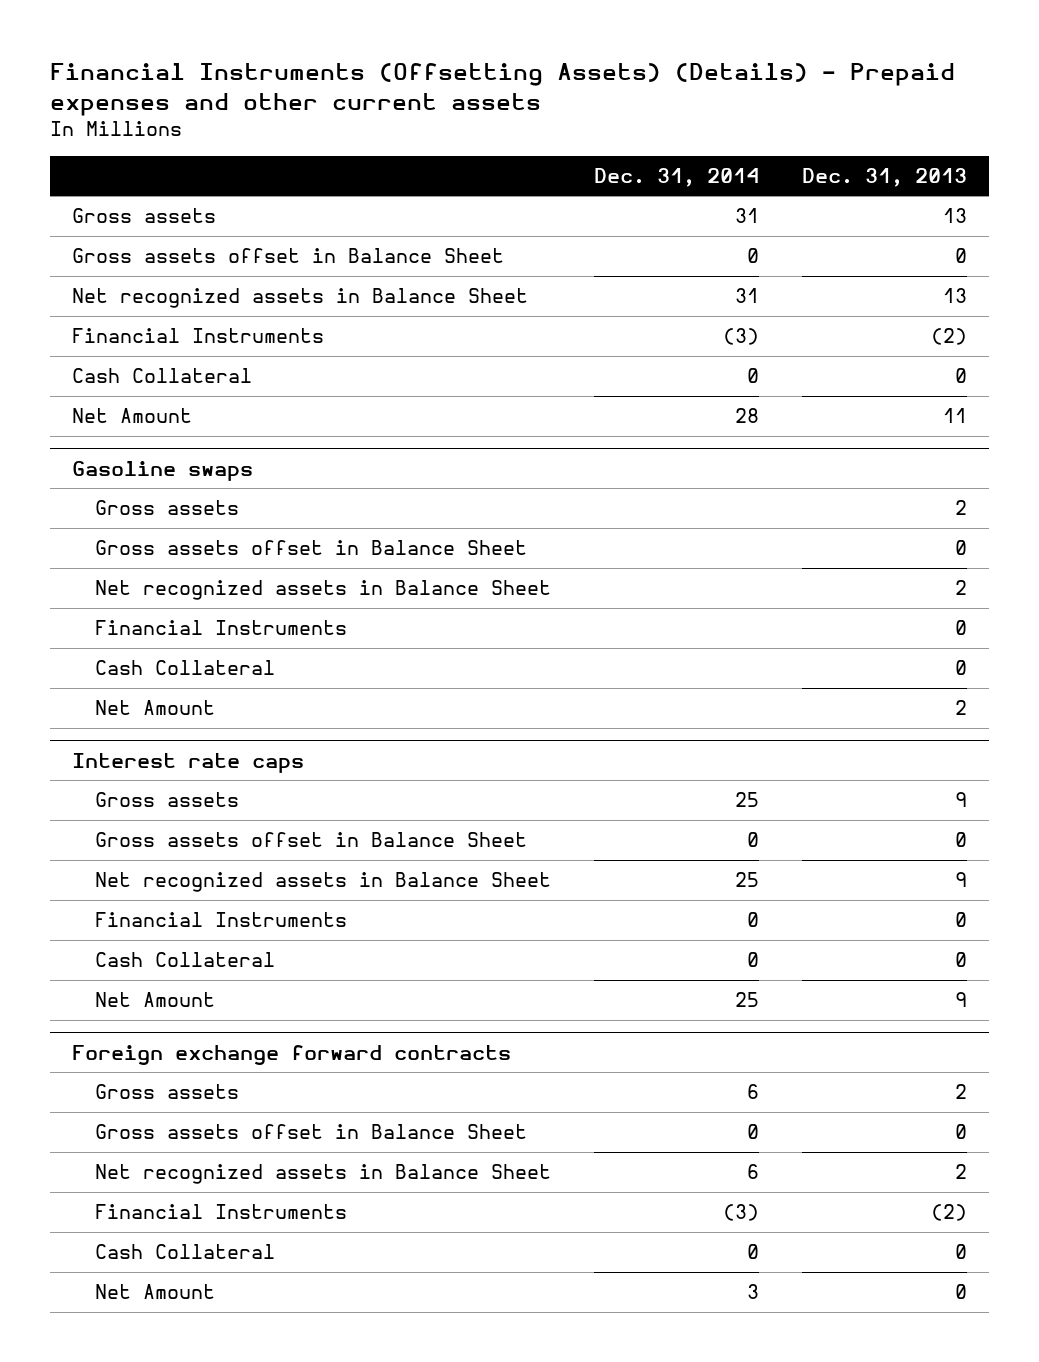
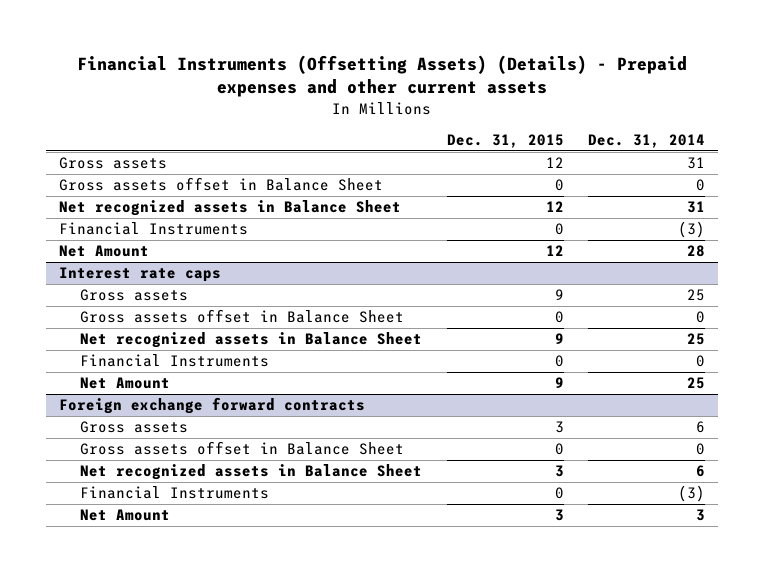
[802,167,968,187] Dec. 31, 2013 -> none
none -> [446,134,564,149] Dec. 31, 2015
[71,368,252,384] Cash Collateral -> none
[71,460,253,481] Gasoline swaps -> none
[94,500,239,516] Gross assets -> none
[94,540,527,556] Gross assets offset in Balance Sheet -> none
[94,580,551,601] Net recognized assets in Balance Sheet -> none
[94,620,347,636] Financial Instruments -> none
[94,660,275,676] Cash Collateral -> none
[94,700,215,716] Net Amount -> none
[94,952,275,968] Cash Collateral -> none
[94,1244,275,1260] Cash Collateral -> none

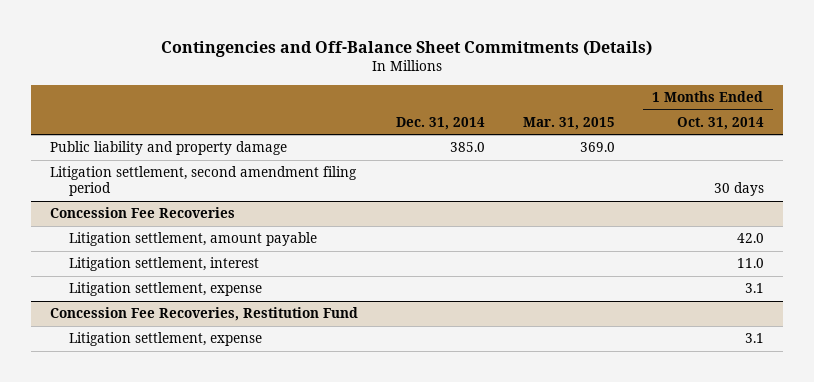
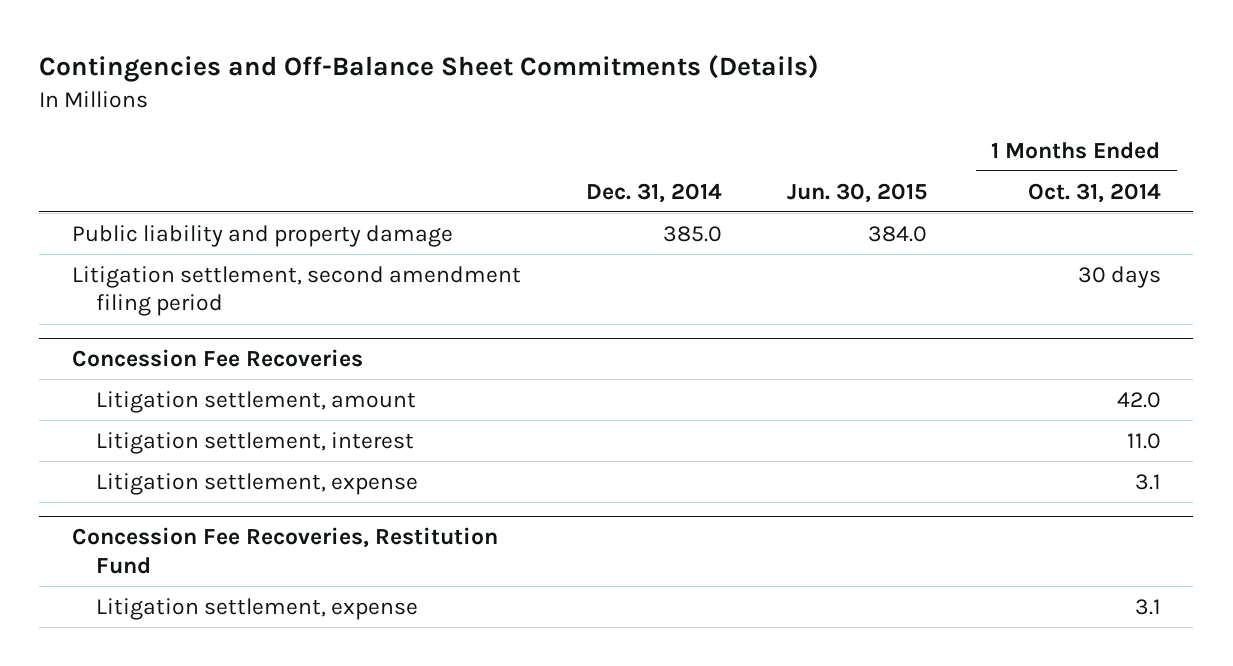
[522,117,615,131] Mar. 31, 2015 -> none
none -> [786,182,927,203] Jun. 30, 2015
[68,232,317,247] Litigation settlement, amount payable -> [95,390,416,413] Litigation settlement, amount

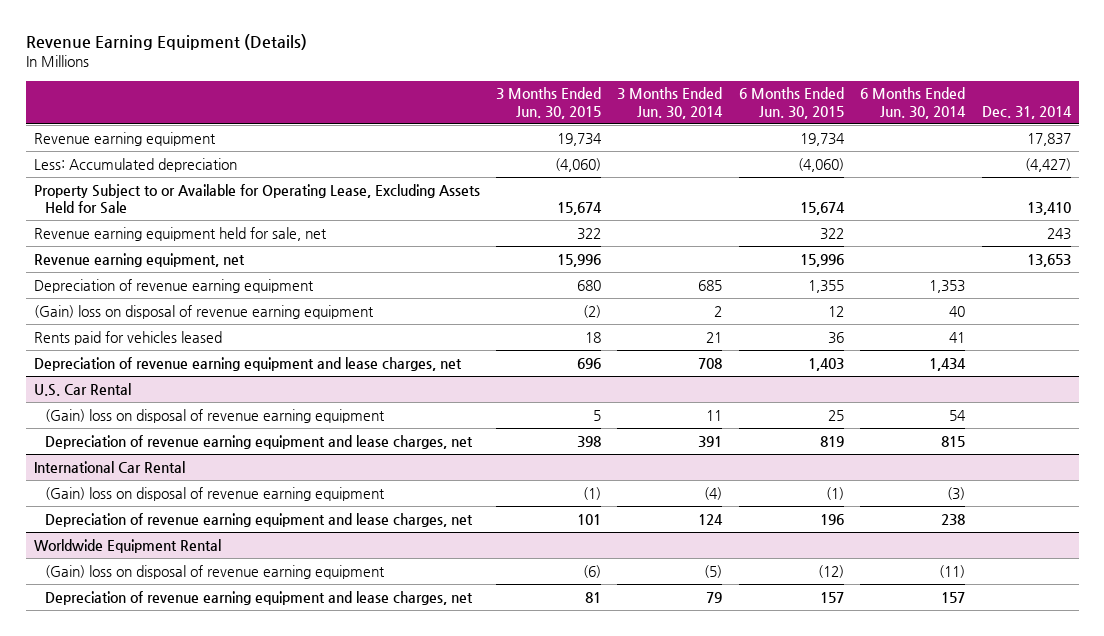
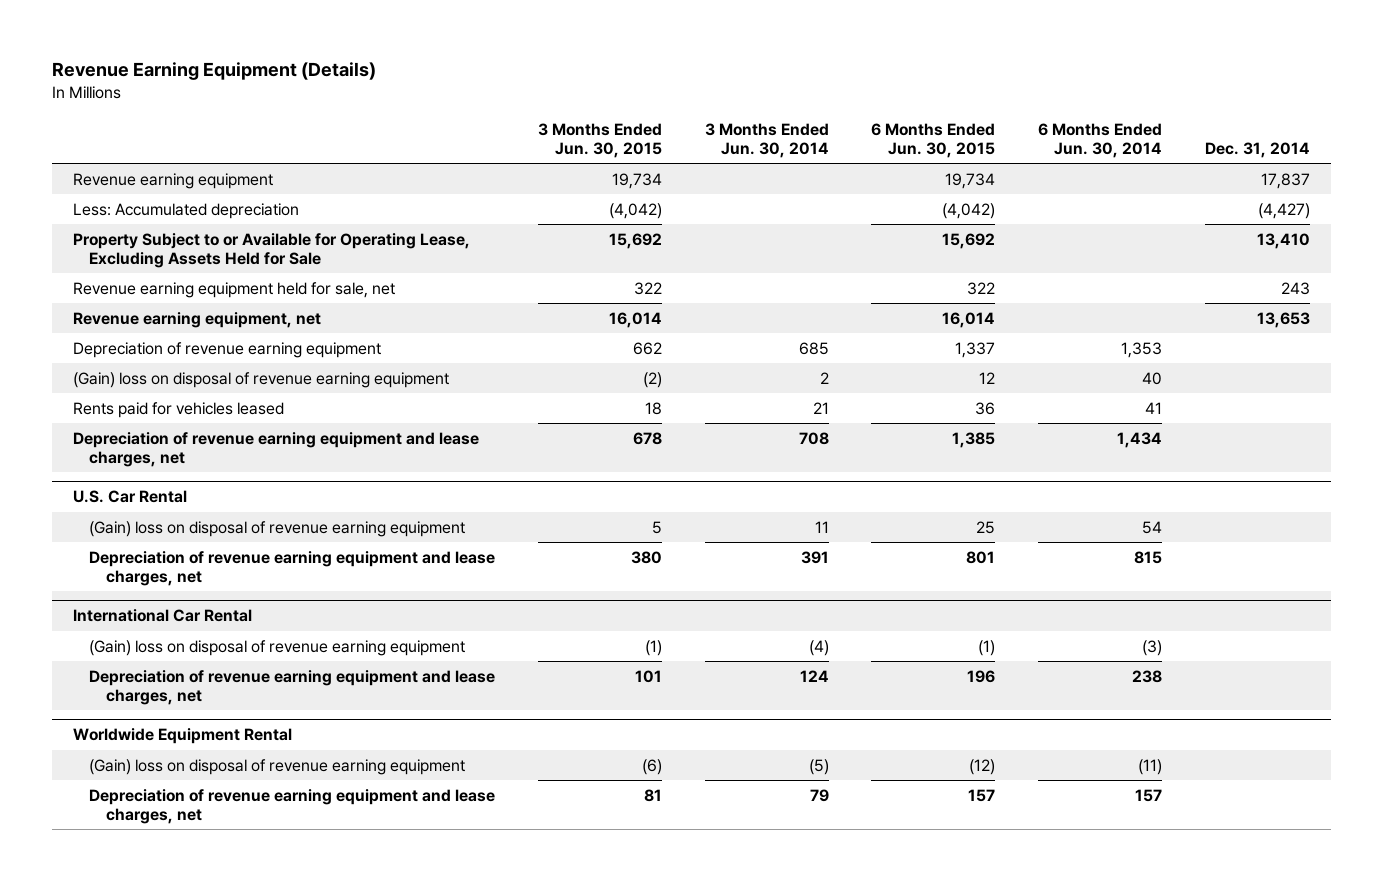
[555,157,602,172] (4,060) -> [609,202,663,219] (4,042)
[797,157,844,172] (4,060) -> [942,202,996,219] (4,042)
[557,202,603,216] 15,674 -> [609,232,663,249] 15,692
[799,202,845,216] 15,674 -> [942,232,996,249] 15,692
[557,253,602,267] 15,996 -> [609,311,663,328] 16,014
[799,253,844,267] 15,996 -> [942,311,996,328] 16,014
[577,279,602,291] 680 -> [633,341,663,355] 662
[807,279,844,293] 1,355 -> [955,341,996,358] 1,337
[577,357,602,369] 696 -> [633,431,663,445] 678
[807,357,844,371] 1,403 -> [952,431,996,448] 1,385
[577,435,602,447] 398 -> [631,550,663,564] 380
[819,435,844,447] 819 -> [966,550,996,564] 801

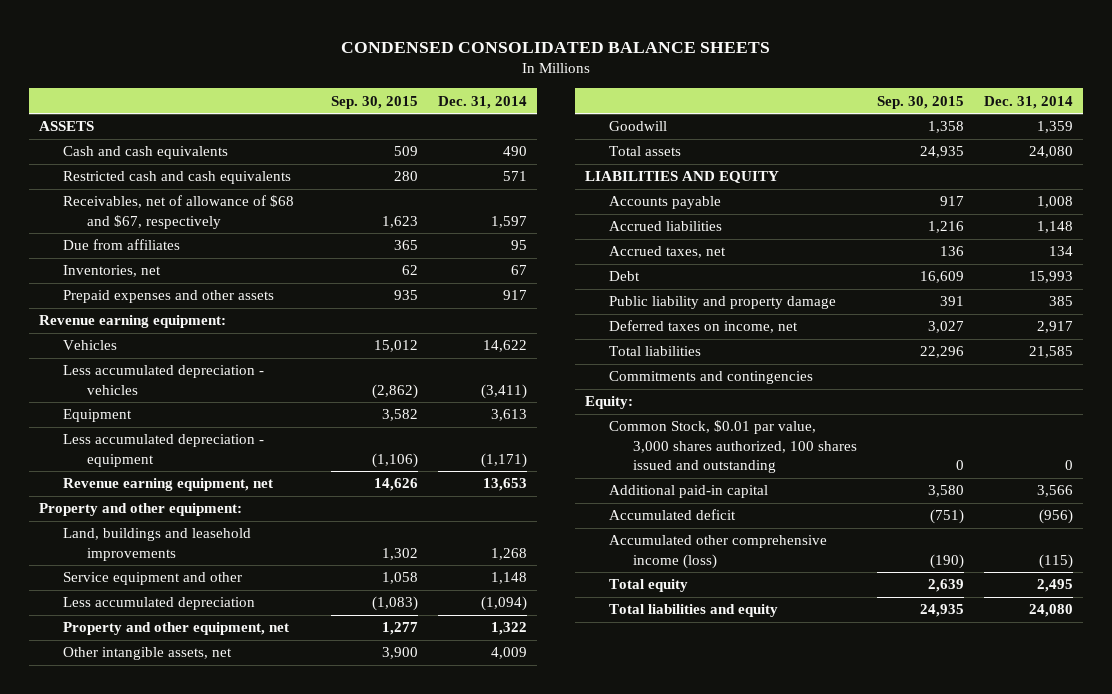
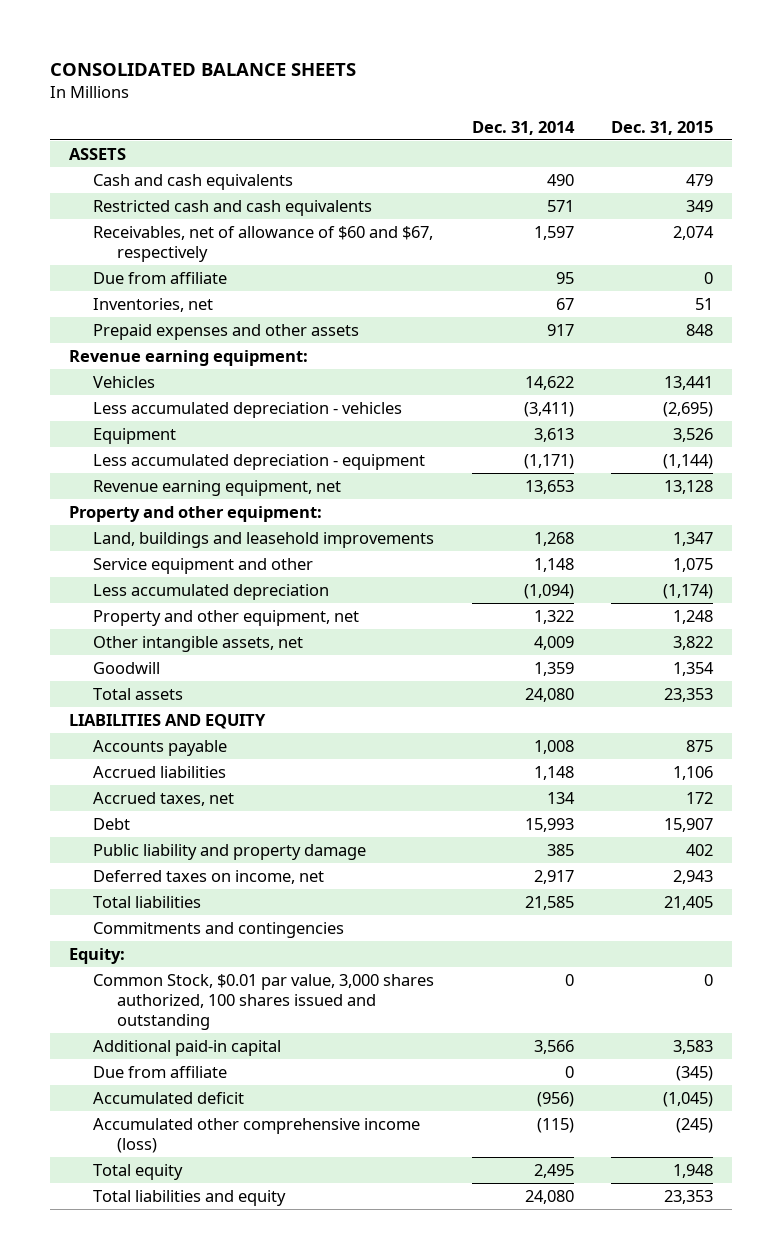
[341,41,771,53] CONDENSED CONSOLIDATED BALANCE SHEETS -> [50,62,357,76] CONSOLIDATED BALANCE SHEETS
[331,95,419,109] Sep. 30, 2015 -> none
none -> [611,120,714,135] Dec. 31, 2015
[63,195,295,229] Receivables, net of allowance of $68 and $67, respectively -> [93,225,434,262] Receivables, net of allowance of $60 and $67, respectively
[63,239,181,251] Due from affiliates -> [93,271,228,284] Due from affiliate
none -> [93,1065,228,1078] Due from affiliate

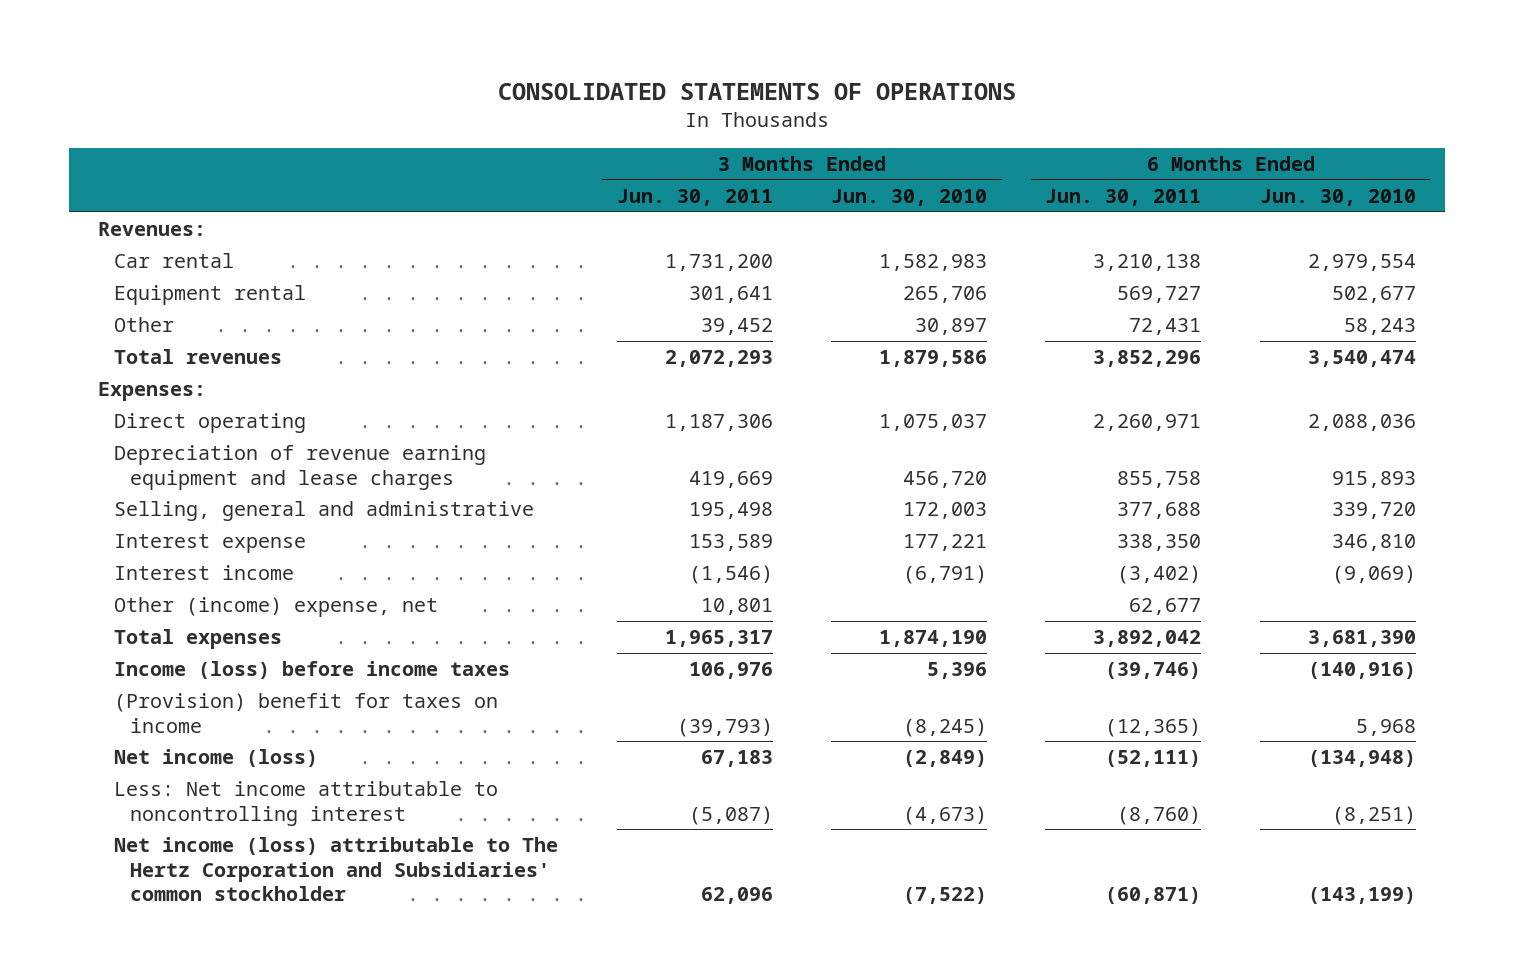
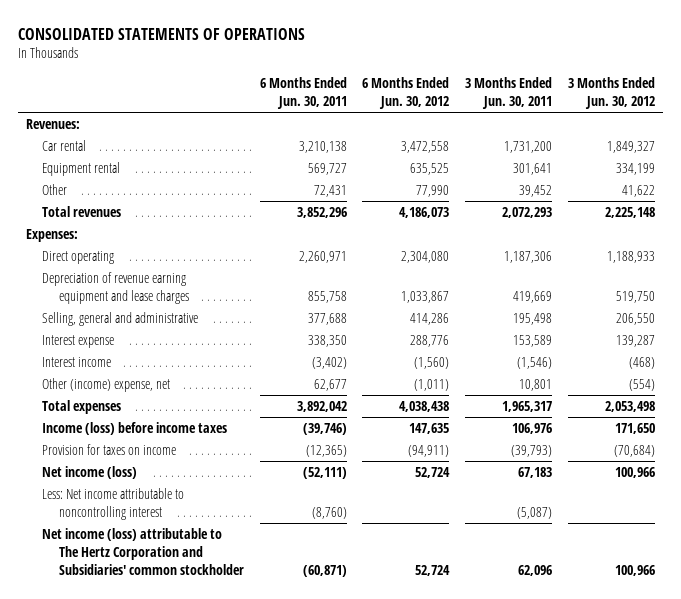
[830,188,987,206] Jun. 30, 2010 -> none
[1259,188,1416,206] Jun. 30, 2010 -> none
none -> [362,77,450,110] 6 Months Ended Jun. 30, 2012
none -> [567,77,655,110] 3 Months Ended Jun. 30, 2012
[114,693,499,733] (Provision) benefit for taxes on income -> [42,444,177,456] Provision for taxes on income

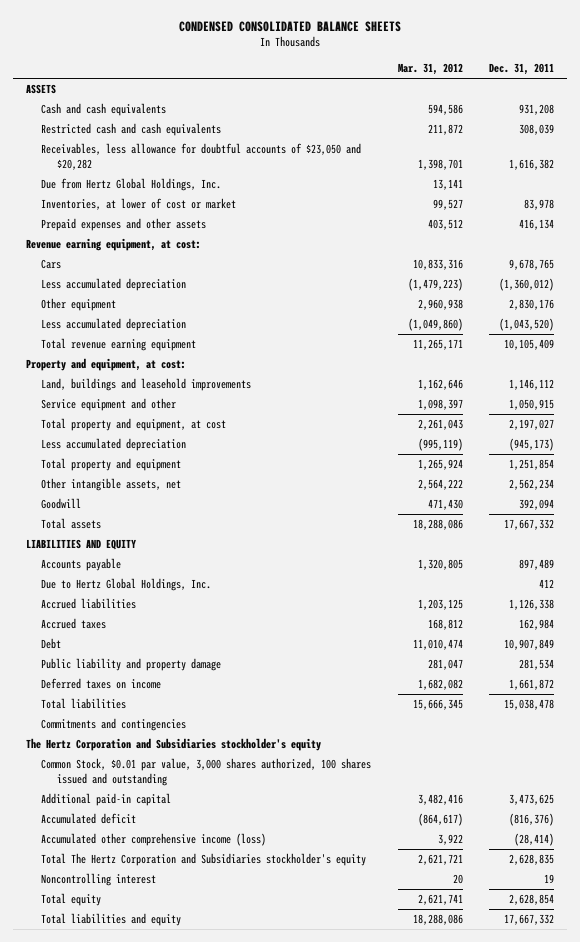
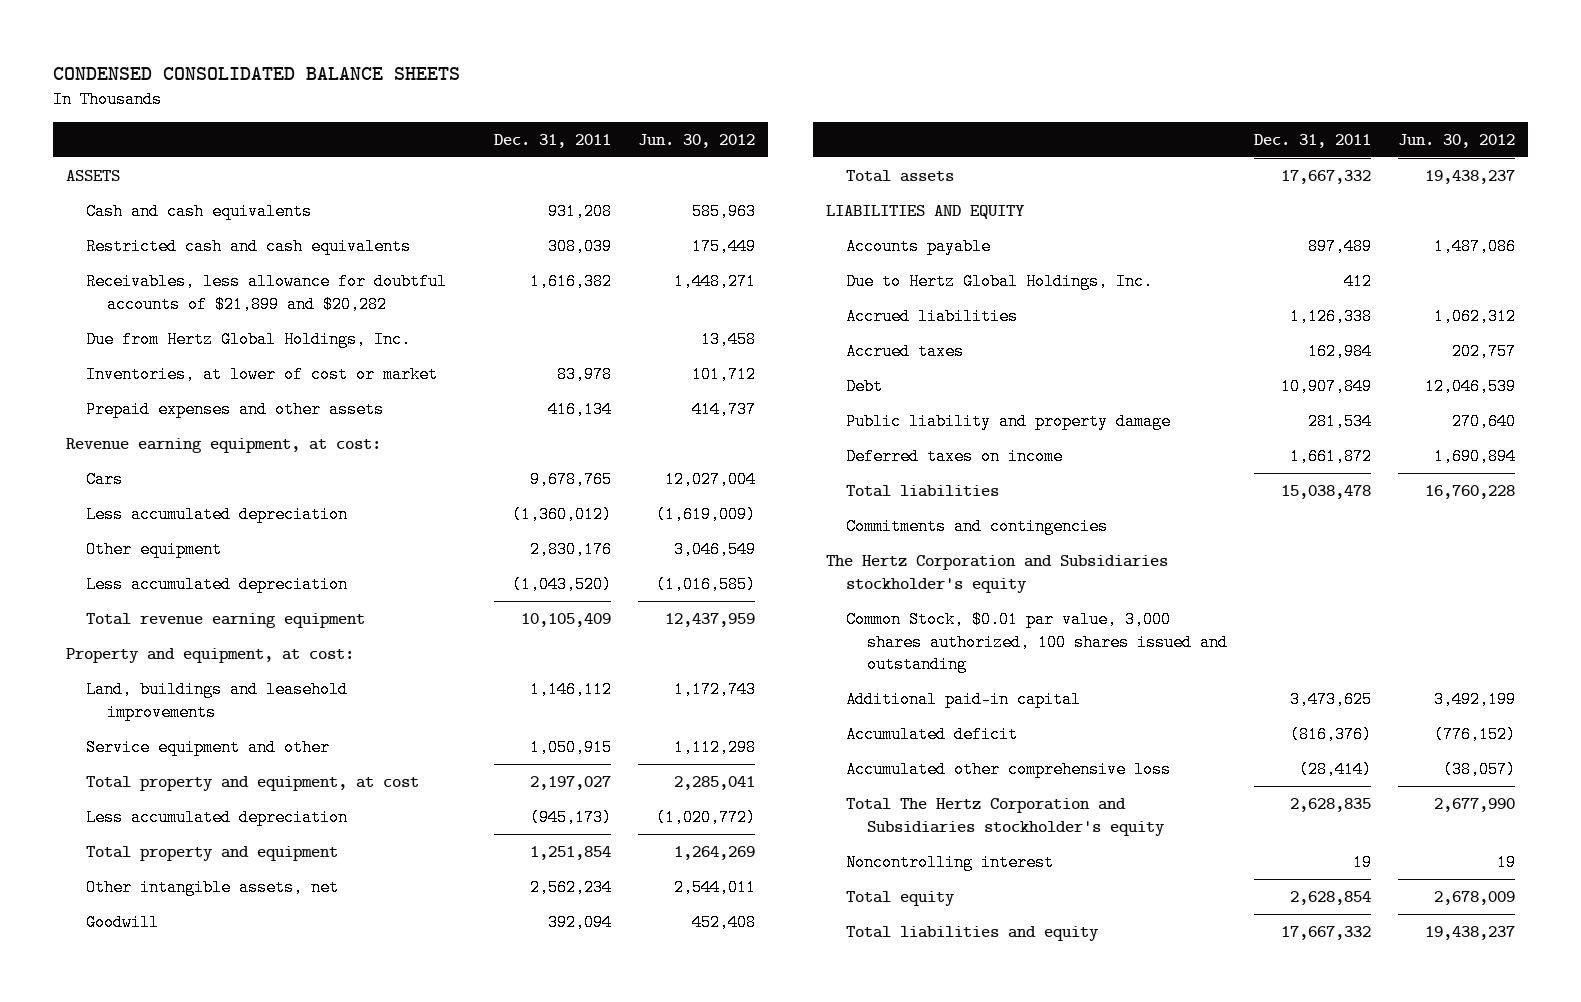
[397,63,463,76] Mar. 31, 2012 -> none
none -> [637,133,755,148] Jun. 30, 2012
[41,143,362,170] Receivables, less allowance for doubtful accounts of $23,050 and $20,282 -> [86,272,448,313] Receivables, less allowance for doubtful accounts of $21,899 and $20,282
[41,833,267,847] Accumulated other comprehensive income (loss) -> [846,760,1172,778] Accumulated other comprehensive loss

